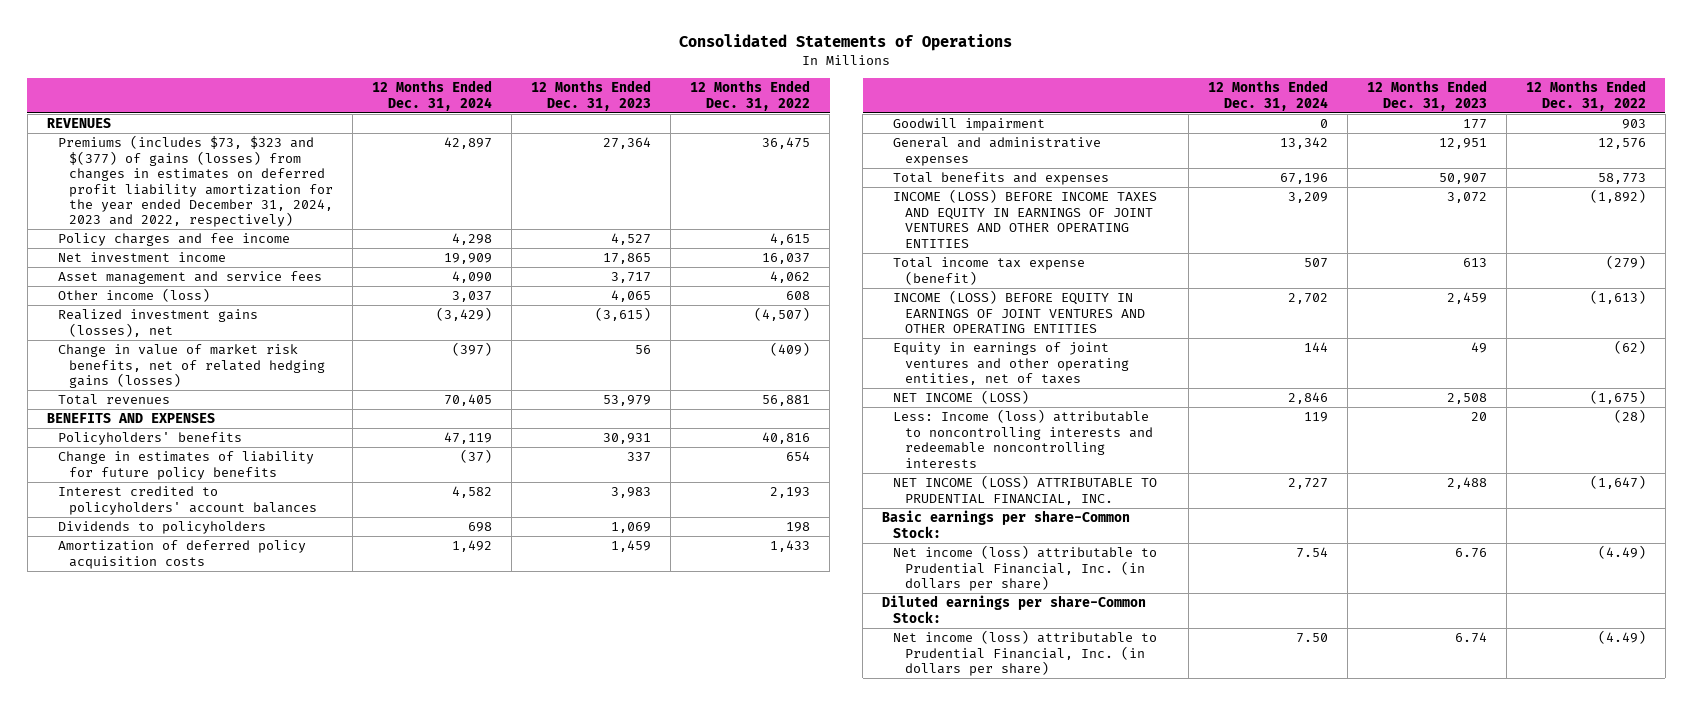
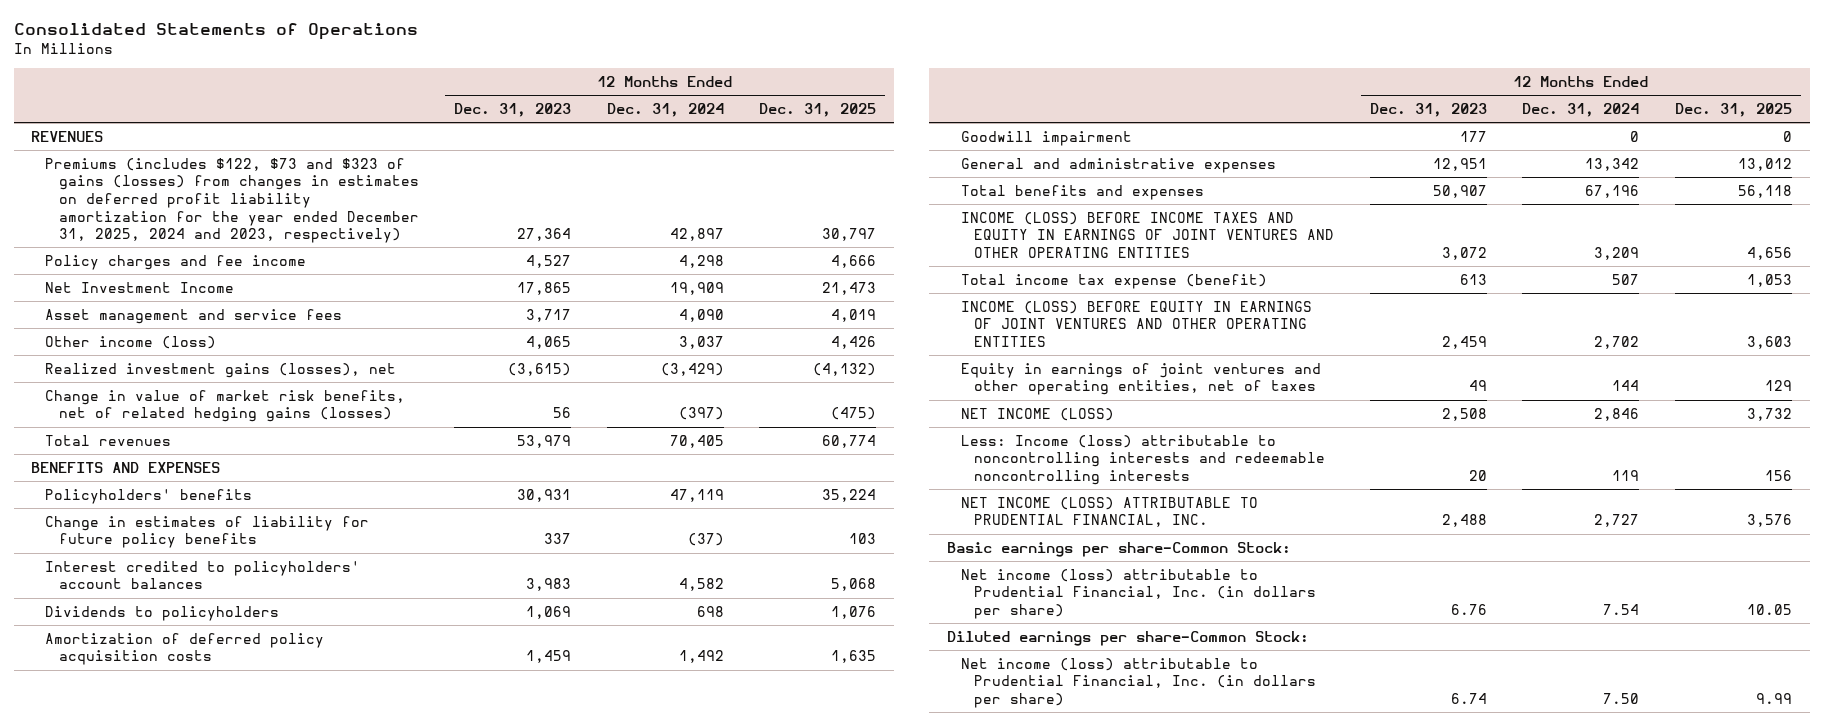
[690,80,811,111] 12 Months Ended Dec. 31, 2022 -> none
none -> [759,103,877,118] Dec. 31, 2025
[57,135,334,228] Premiums (includes $73, $323 and $(377) of gains (losses) from changes in estimates on deferred profit liability amortization for the year ended December 31, 2024, 2023 and 2022, respectively) -> [44,157,419,244] Premiums (includes $122, $73 and $323 of gains (losses) from changes in estimates on deferred profit liability amortization for the year ended December 31, 2025, 2024 and 2023, respectively)
[57,252,226,263] Net investment income -> [44,281,234,293] Net Investment Income

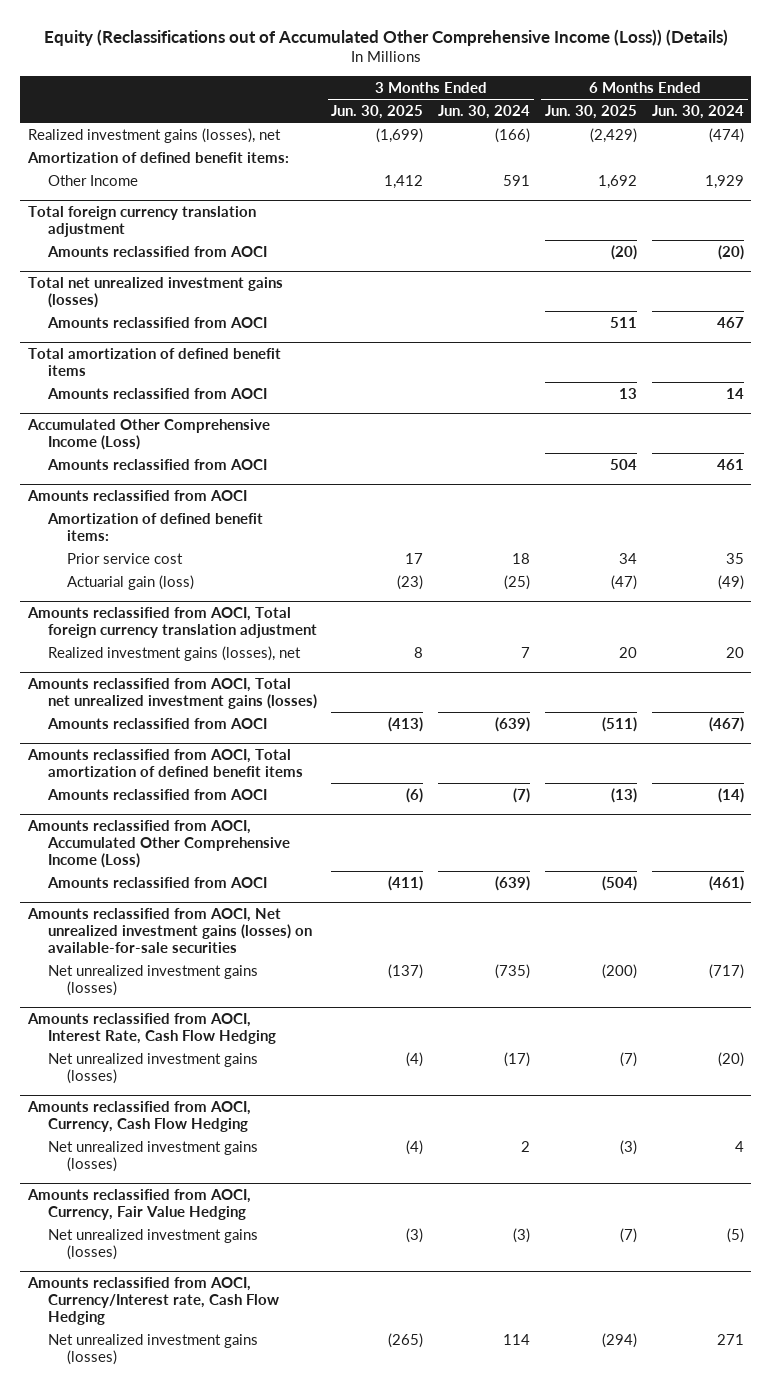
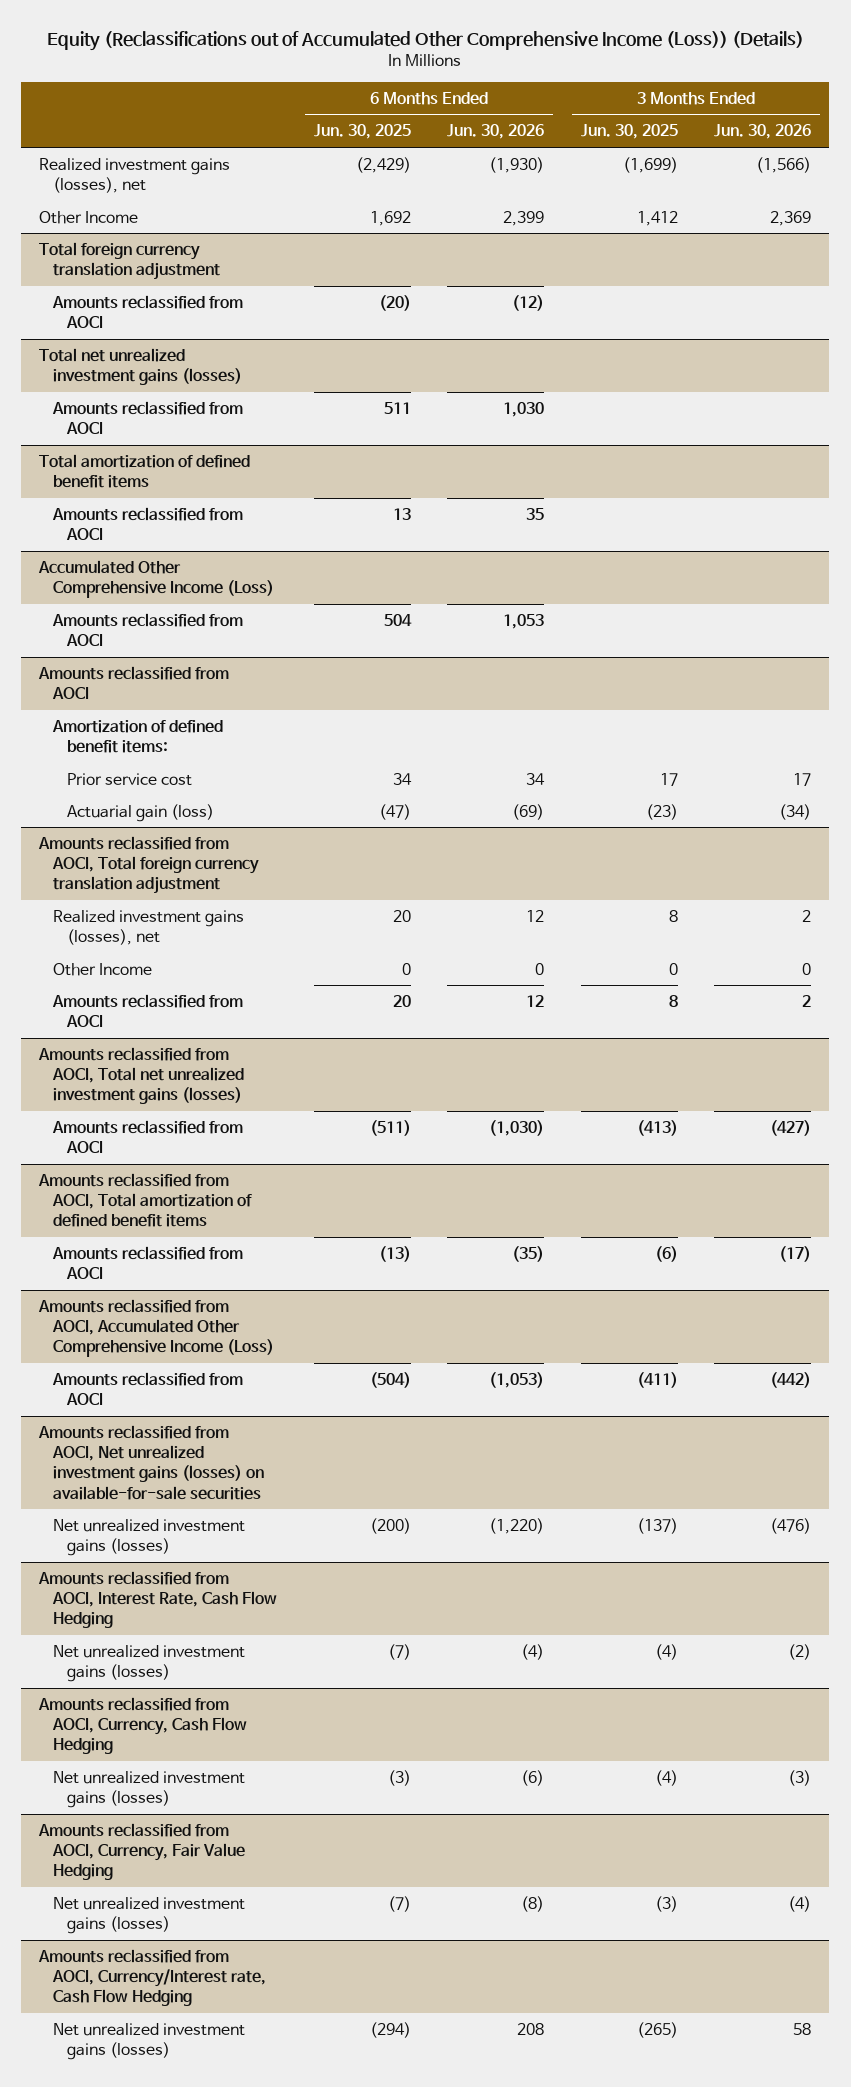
[438,105,531,120] Jun. 30, 2024 -> none
[652,105,745,120] Jun. 30, 2024 -> none
none -> [447,124,545,140] Jun. 30, 2026
none -> [714,124,812,140] Jun. 30, 2026
[26,151,289,163] Amortization of defined benefit items: -> none
none -> [53,962,153,976] Other Income
none -> [52,993,244,1028] Amounts reclassified from AOCI

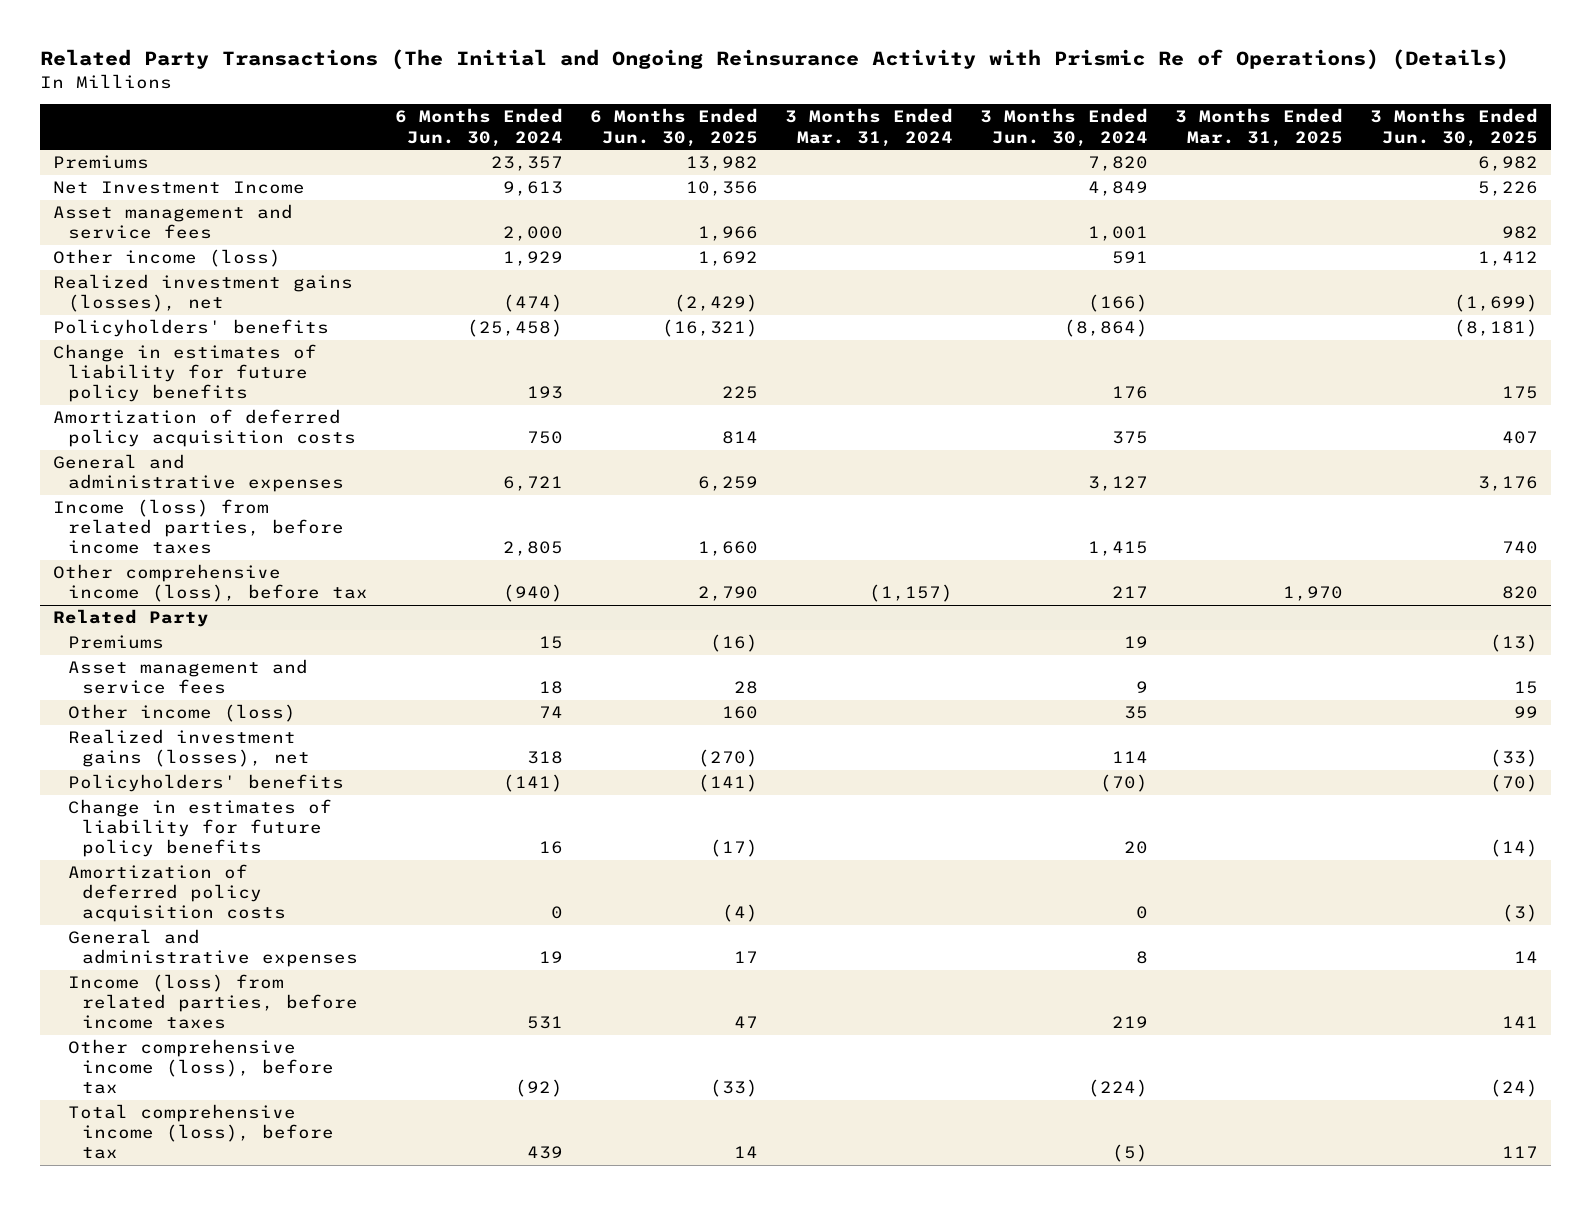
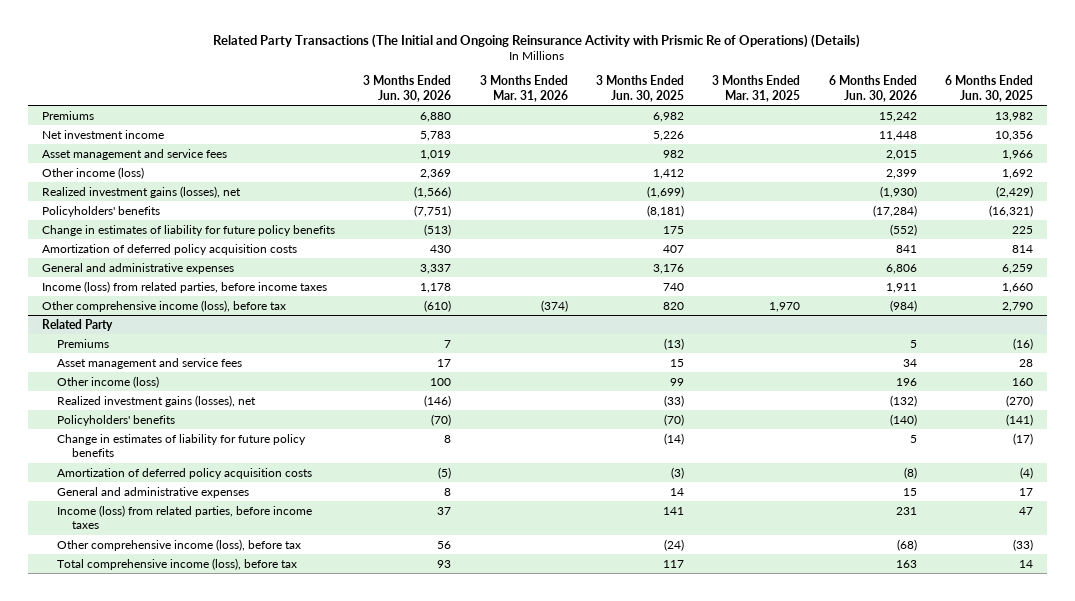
[394,108,563,147] 6 Months Ended Jun. 30, 2024 -> none
[784,108,953,147] 3 Months Ended Mar. 31, 2024 -> none
[979,108,1148,147] 3 Months Ended Jun. 30, 2024 -> none
none -> [363,75,452,102] 3 Months Ended Jun. 30, 2026
none -> [479,75,568,102] 3 Months Ended Mar. 31, 2026
none -> [828,75,917,102] 6 Months Ended Jun. 30, 2026
[53,181,306,195] Net Investment Income -> [41,129,164,139] Net investment income

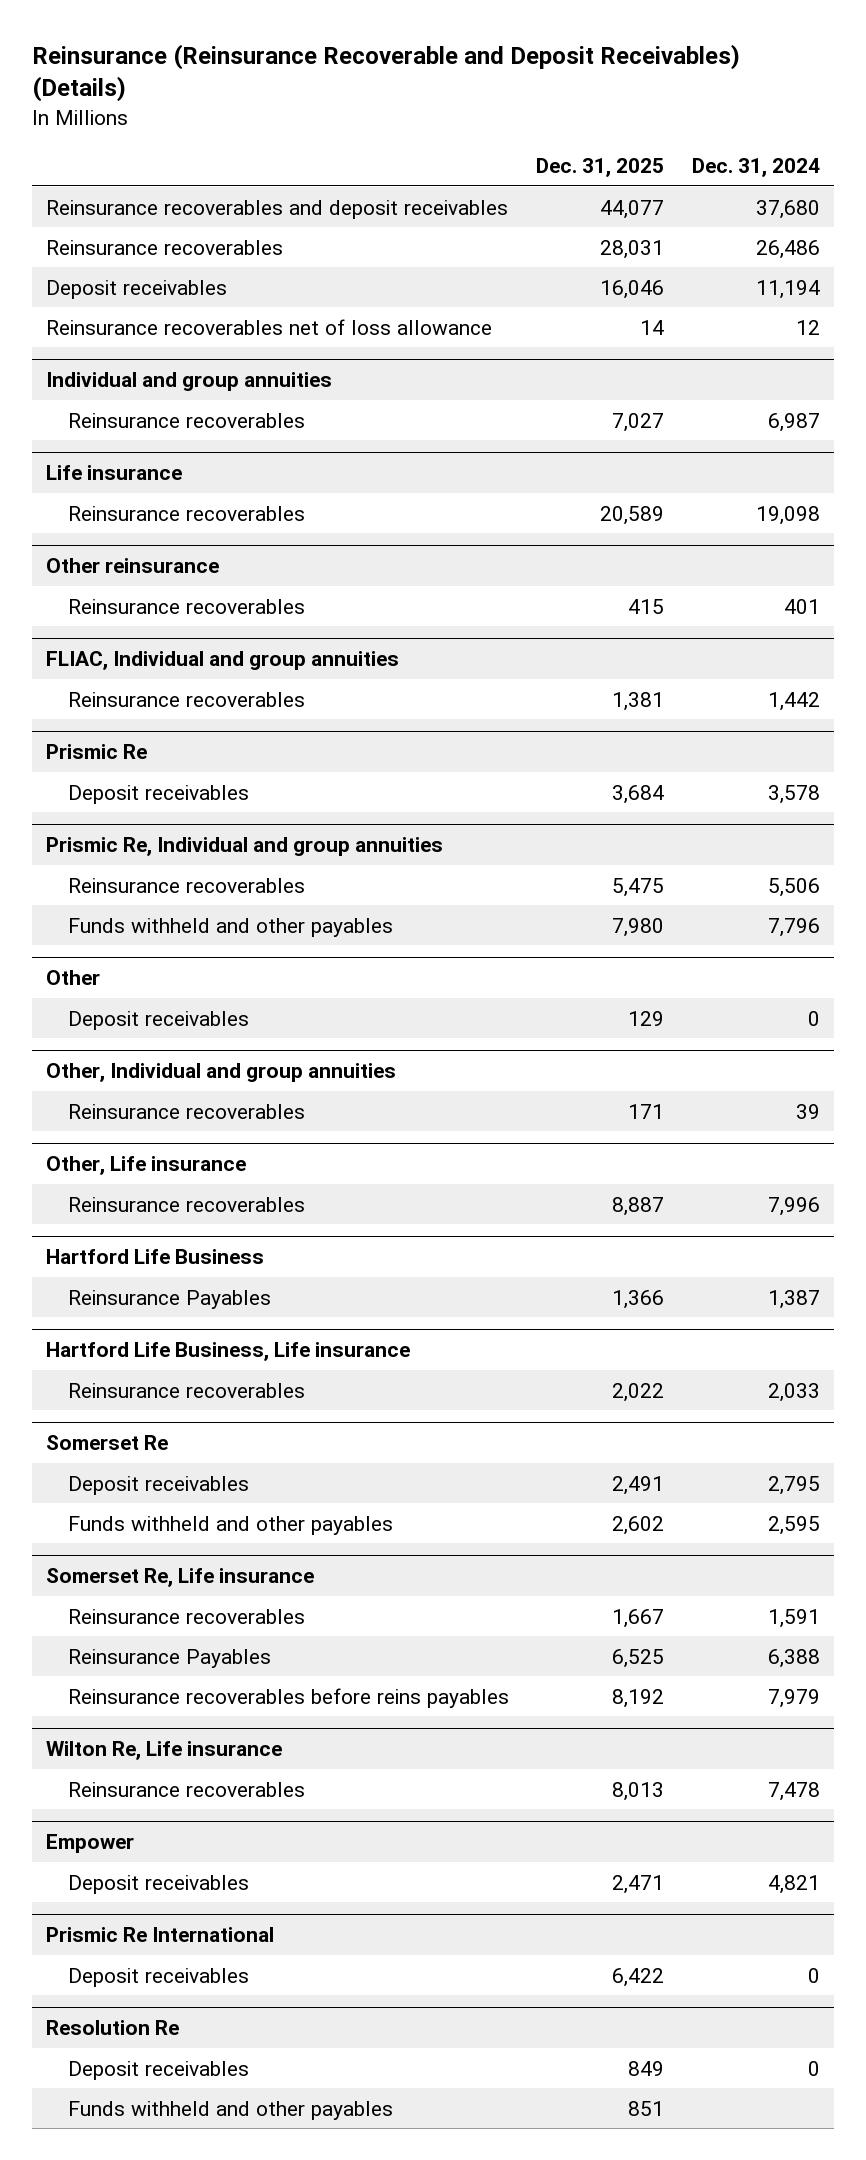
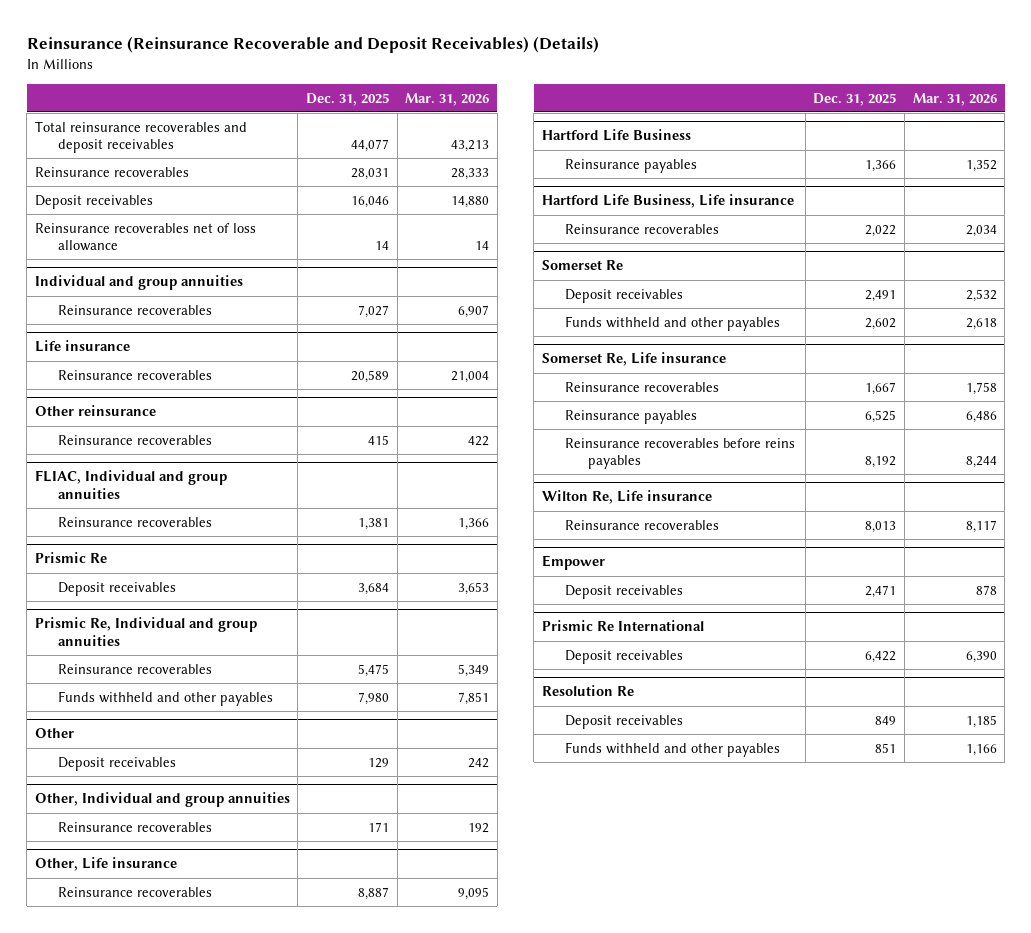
[692,157,821,177] Dec. 31, 2024 -> none
none -> [405,92,490,106] Mar. 31, 2026
[45,199,508,219] Reinsurance recoverables and deposit receivables -> [34,120,247,154] Total reinsurance recoverables and deposit receivables
[67,1289,271,1309] Reinsurance Payables -> [564,158,697,173] Reinsurance payables
[67,1648,271,1668] Reinsurance Payables -> [564,409,697,424] Reinsurance payables

